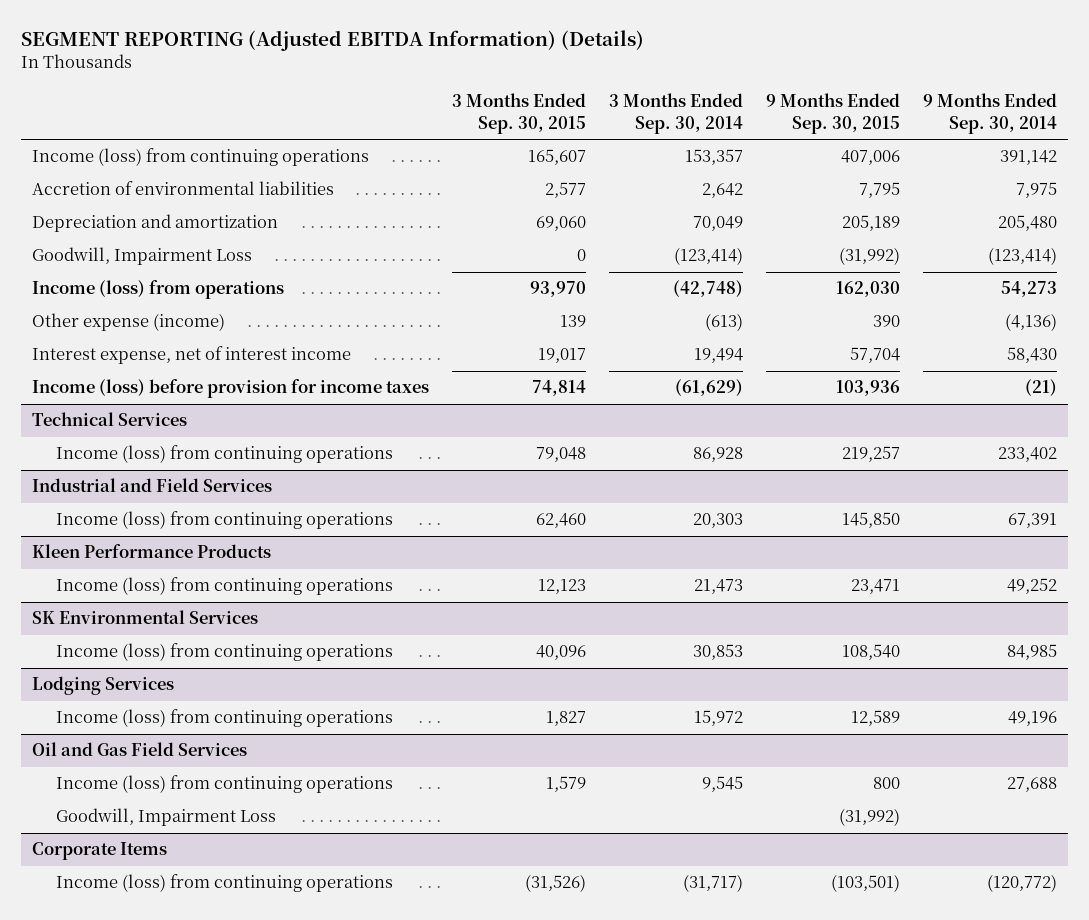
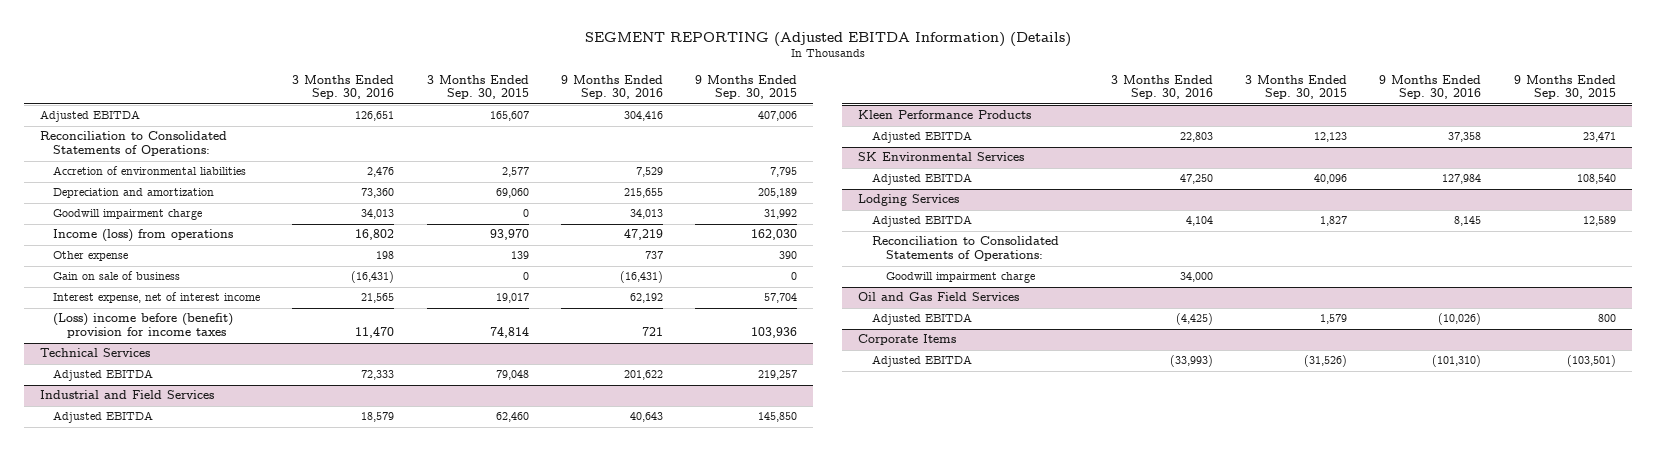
[608,93,743,134] 3 Months Ended Sep. 30, 2014 -> none
[922,93,1057,134] 9 Months Ended Sep. 30, 2014 -> none
none -> [292,74,395,100] 3 Months Ended Sep. 30, 2016
none -> [560,74,663,100] 9 Months Ended Sep. 30, 2016
[32,148,370,167] Income (loss) from continuing operations -> [39,110,140,123] Adjusted EBITDA
none -> [39,131,227,157] Reconciliation to Consolidated Statements of Operations:
[32,247,253,266] Goodwill, Impairment Loss -> [53,209,203,221] Goodwill impairment charge
[838,247,900,266] (31,992) -> [763,209,797,220] 31,992
[32,313,226,332] Other expense (income) -> [53,251,129,262] Other expense
none -> [53,271,181,281] Gain on sale of business
[32,379,430,399] Income (loss) before provision for income taxes -> [53,313,234,339] (Loss) income before (benefit) provision for income taxes
[56,445,394,464] Income (loss) from continuing operations -> [53,369,154,382] Adjusted EBITDA
[56,511,394,530] Income (loss) from continuing operations -> [53,411,154,424] Adjusted EBITDA
[56,577,394,596] Income (loss) from continuing operations -> [871,131,972,144] Adjusted EBITDA
[56,643,394,662] Income (loss) from continuing operations -> [871,173,972,186] Adjusted EBITDA
[56,709,394,728] Income (loss) from continuing operations -> [871,215,972,228] Adjusted EBITDA
none -> [871,236,1059,262] Reconciliation to Consolidated Statements of Operations:
none -> [885,272,1035,284] Goodwill impairment charge
[56,808,277,827] Goodwill, Impairment Loss -> none
[56,775,394,794] Income (loss) from continuing operations -> [871,313,972,326] Adjusted EBITDA
[56,874,394,893] Income (loss) from continuing operations -> [871,355,972,368] Adjusted EBITDA

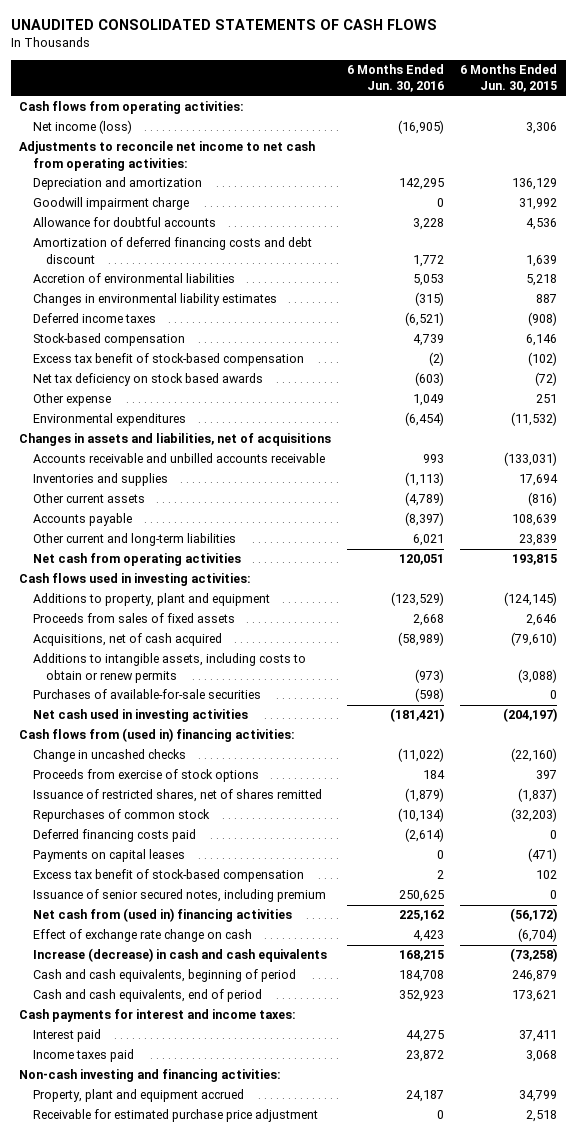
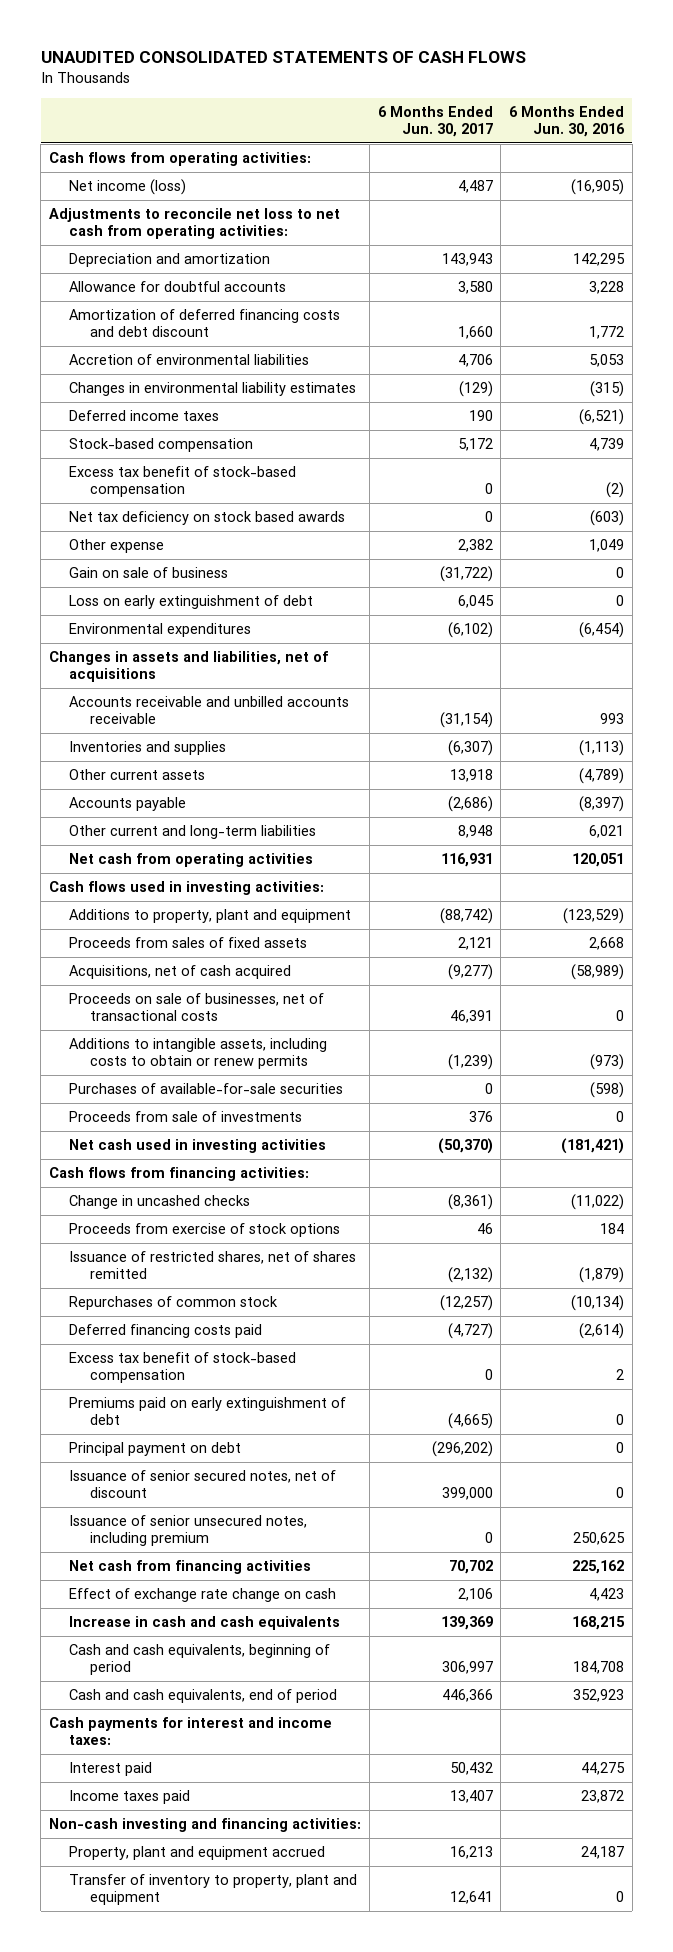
[460,63,558,93] 6 Months Ended Jun. 30, 2015 -> none
none -> [377,105,493,138] 6 Months Ended Jun. 30, 2017
[18,141,315,171] Adjustments to reconcile net income to net cash from operating activities: -> [49,208,341,240] Adjustments to reconcile net loss to net cash from operating activities:
[32,197,189,211] Goodwill impairment charge -> none
none -> [69,567,229,579] Gain on sale of business
none -> [69,595,314,610] Loss on early extinguishment of debt
none -> [69,993,325,1022] Proceeds on sale of businesses, net of transactional costs
none -> [69,1111,303,1123] Proceeds from sale of investments
[18,728,295,743] Cash flows from (used in) financing activities: -> [49,1167,310,1182] Cash flows from financing activities:
[32,849,185,863] Payments on capital leases -> none
none -> [69,1397,347,1426] Premiums paid on early extinguishment of debt
none -> [69,1442,242,1457] Principal payment on debt
none -> [69,1470,337,1499] Issuance of senior secured notes, net of discount
[32,889,326,903] Issuance of senior secured notes, including premium -> [69,1515,308,1547] Issuance of senior unsecured notes, including premium
[32,908,292,923] Net cash from (used in) financing activities -> [69,1560,312,1575] Net cash from financing activities
[32,948,327,963] Increase (decrease) in cash and cash equivalents -> [69,1616,341,1631] Increase in cash and cash equivalents
[32,1109,318,1123] Receivable for estimated purchase price adjustment -> none
none -> [69,1874,358,1906] Transfer of inventory to property, plant and equipment

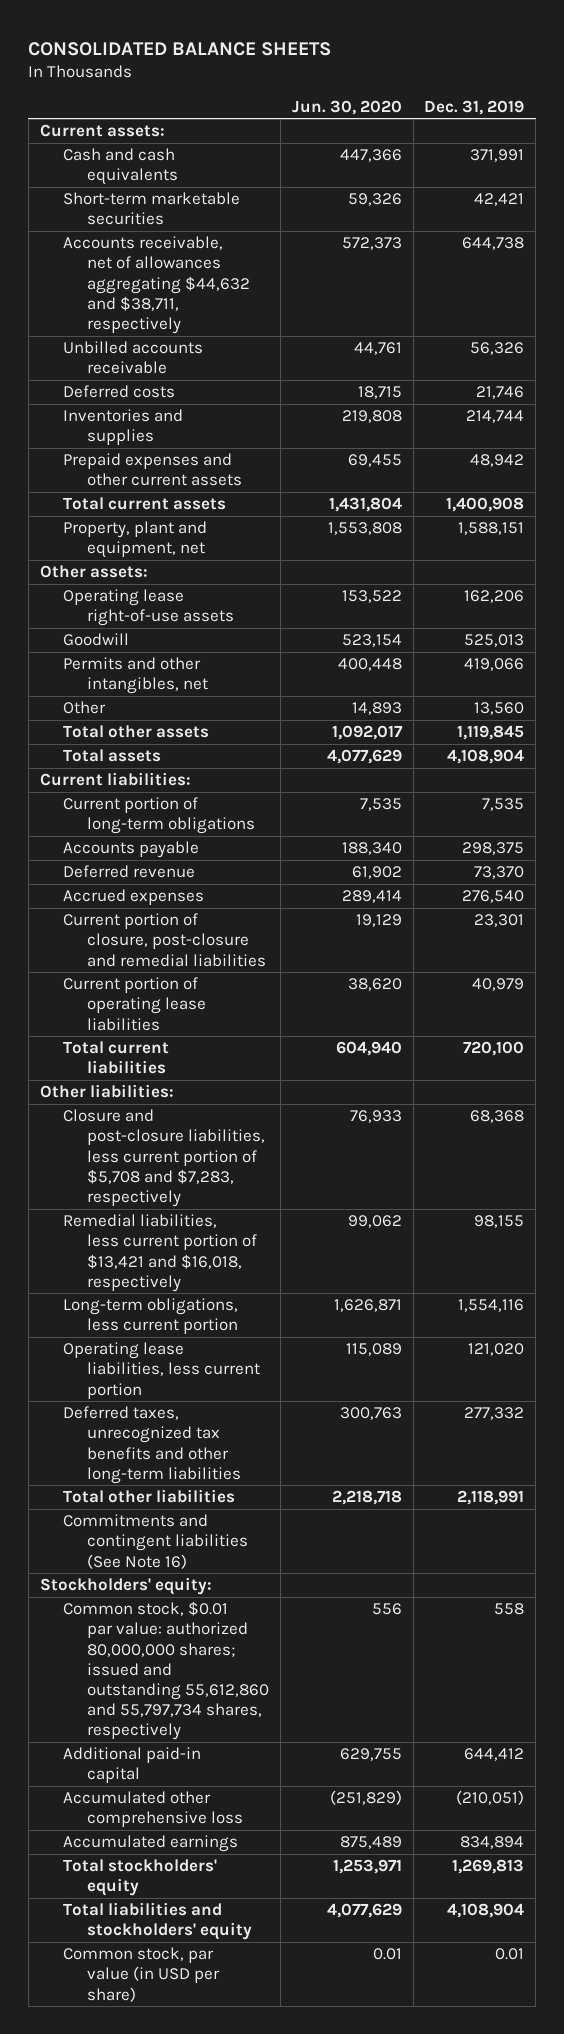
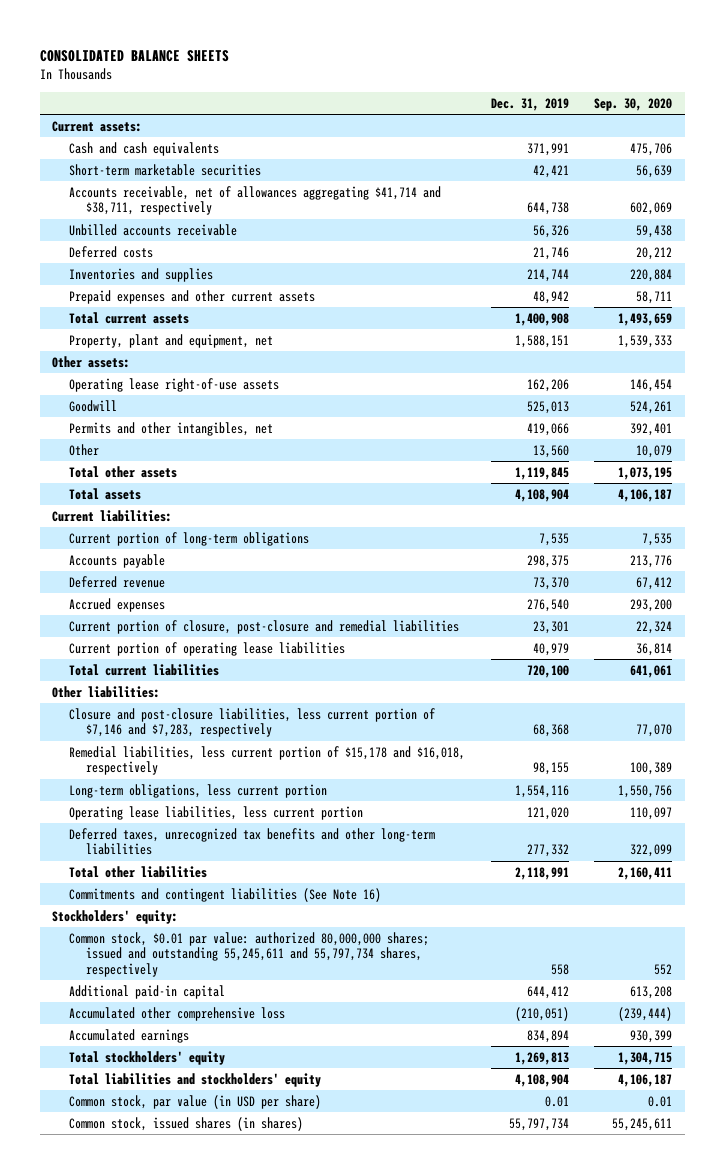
[291,99,402,115] Jun. 30, 2020 -> none
none -> [593,97,672,111] Sep. 30, 2020
[63,236,251,334] Accounts receivable, net of allowances aggregating $44,632 and $38,711, respectively -> [69,185,442,216] Accounts receivable, net of allowances aggregating $41,714 and $38,711, respectively
[63,1109,266,1207] Closure and post-closure liabilities, less current portion of $5,708 and $7,283, respectively -> [69,707,436,738] Closure and post-closure liabilities, less current portion of $7,146 and $7,283, respectively
[63,1214,258,1292] Remedial liabilities, less current portion of $13,421 and $16,018, respectively -> [69,745,466,776] Remedial liabilities, less current portion of $15,178 and $16,018, respectively
[63,1601,270,1740] Common stock, $0.01 par value: authorized 80,000,000 shares; issued and outstanding 55,612,860 and 55,797,734 shares, respectively -> [69,931,430,977] Common stock, $0.01 par value: authorized 80,000,000 shares; issued and outstanding 55,245,611 and 55,797,734 shares, respectively
none -> [69,1116,304,1131] Common stock, issued shares (in shares)

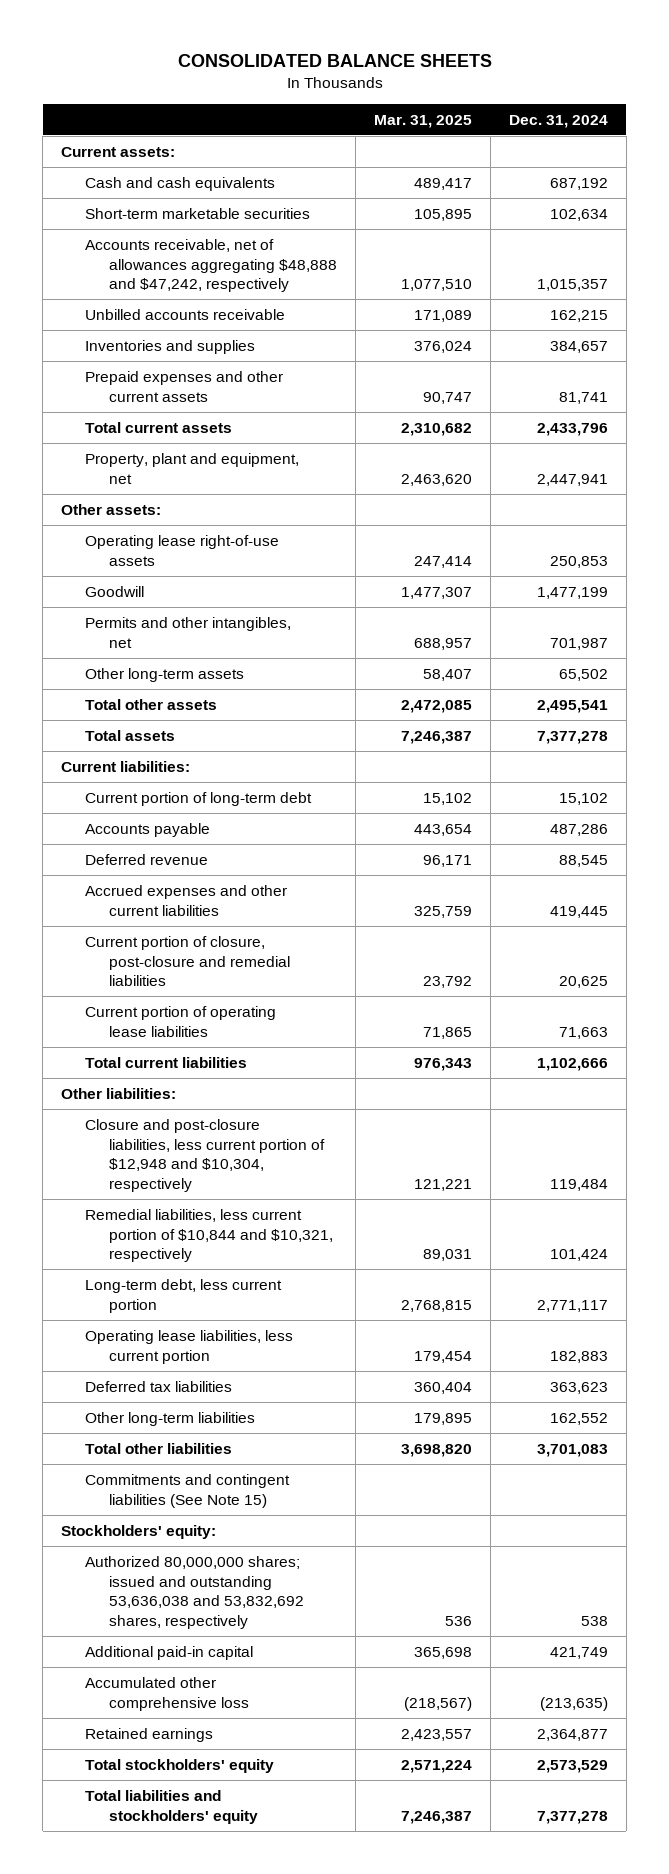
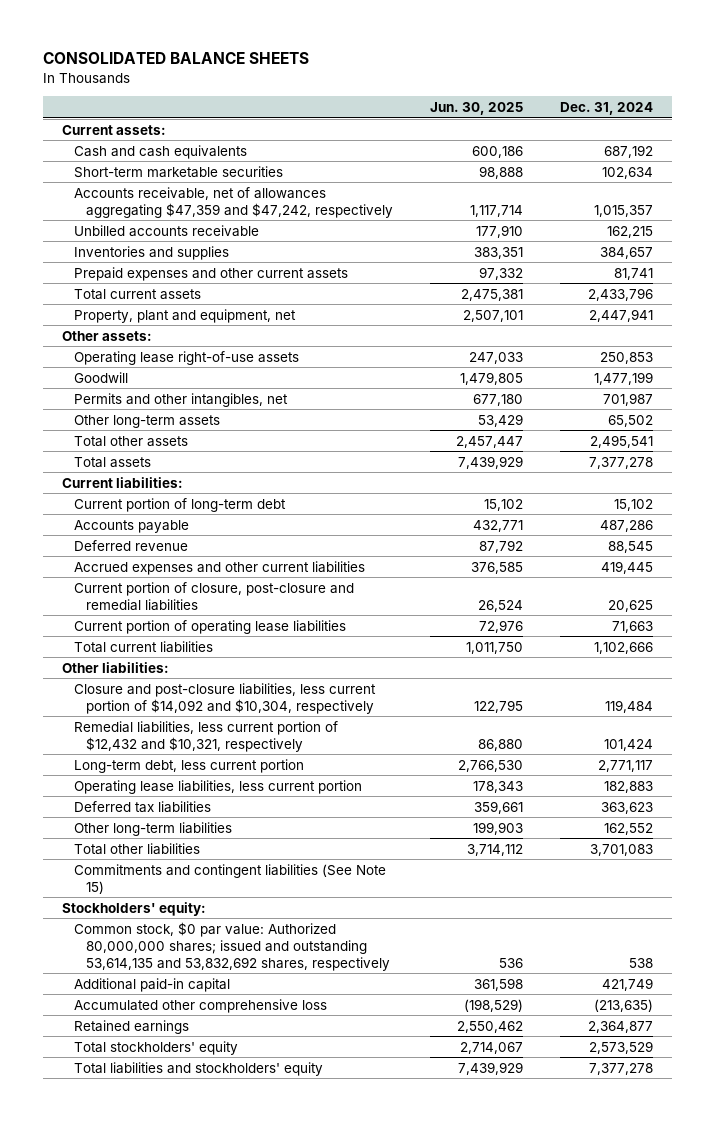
[373,114,472,128] Mar. 31, 2025 -> none
none -> [430,102,524,116] Jun. 30, 2025
[85,239,338,293] Accounts receivable, net of allowances aggregating $48,888 and $47,242, respectively -> [73,186,393,218] Accounts receivable, net of allowances aggregating $47,359 and $47,242, respectively
[85,1119,326,1192] Closure and post-closure liabilities, less current portion of $12,948 and $10,304, respectively -> [73,682,376,714] Closure and post-closure liabilities, less current portion of $14,092 and $10,304, respectively
[85,1209,334,1263] Remedial liabilities, less current portion of $10,844 and $10,321, respectively -> [73,720,338,752] Remedial liabilities, less current portion of $12,432 and $10,321, respectively
[85,1556,305,1629] Authorized 80,000,000 shares; issued and outstanding 53,636,038 and 53,832,692 shares, respectively -> [73,921,390,971] Common stock, $0 par value: Authorized 80,000,000 shares; issued and outstanding 53,614,135 and 53,832,692 shares, respectively

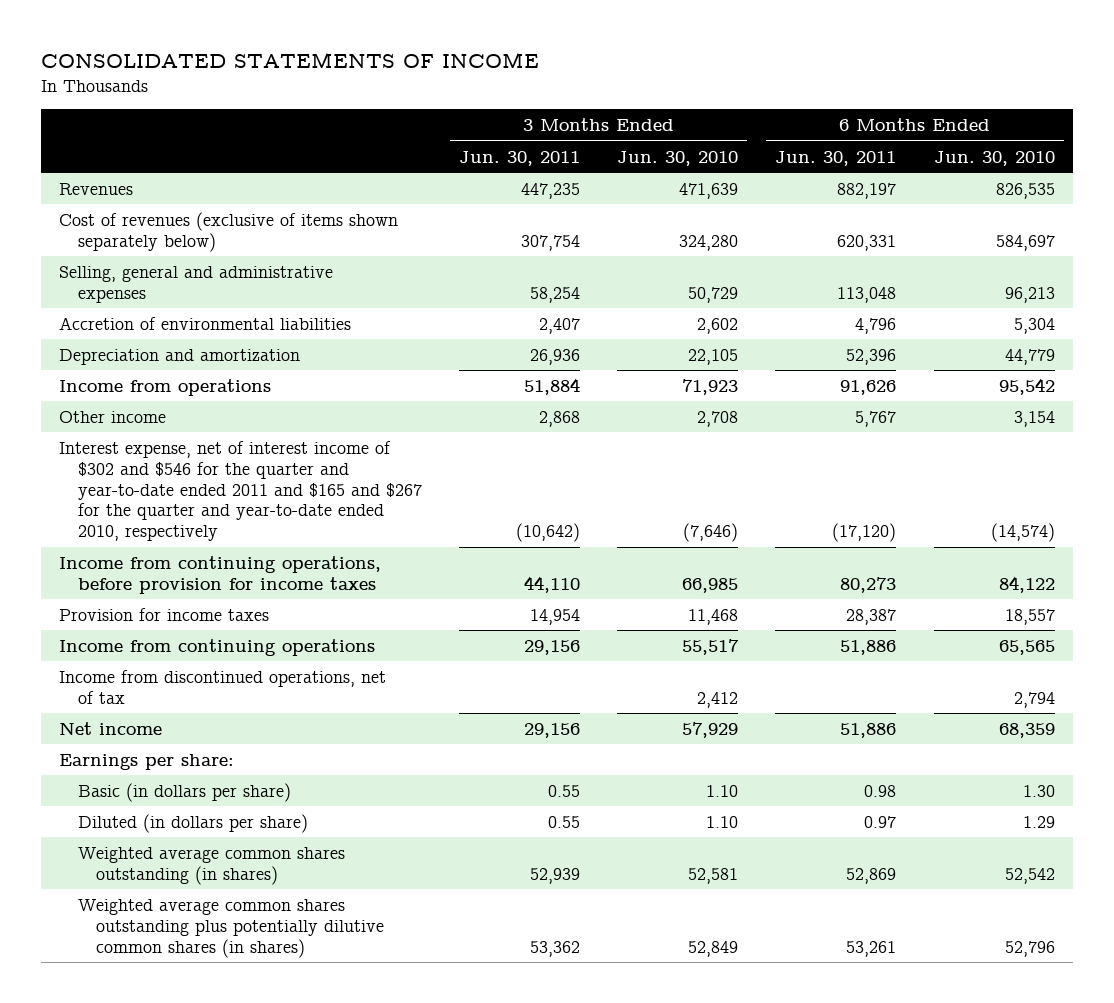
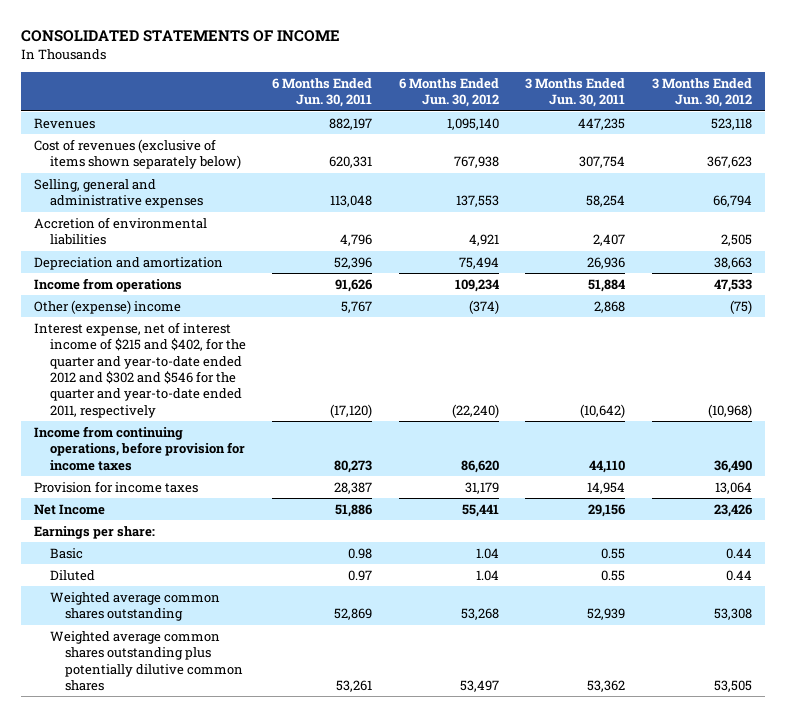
[617,150,739,166] Jun. 30, 2010 -> none
[933,150,1055,166] Jun. 30, 2010 -> none
none -> [398,77,499,108] 6 Months Ended Jun. 30, 2012
none -> [652,77,753,108] 3 Months Ended Jun. 30, 2012
[59,410,167,423] Other income -> [34,299,182,314] Other (expense) income
[59,440,422,542] Interest expense, net of interest income of $302 and $546 for the quarter and year-to-date ended 2011 and $165 and $267 for the quarter and year-to-date ended 2010, respectively -> [34,321,246,418] Interest expense, net of interest income of $215 and $402, for the quarter and year-to-date ended 2012 and $302 and $546 for the quarter and year-to-date ended 2011, respectively
[59,669,387,704] Income from discontinued operations, net of tax -> none
[59,721,163,735] Net income -> none
[59,638,376,656] Income from continuing operations -> [34,503,106,515] Net Income
[77,782,291,802] Basic (in dollars per share) -> [49,547,83,559] Basic
[77,813,308,833] Diluted (in dollars per share) -> [49,569,95,581] Diluted
[77,846,345,885] Weighted average common shares outstanding (in shares) -> [49,591,220,622] Weighted average common shares outstanding
[77,898,385,958] Weighted average common shares outstanding plus potentially dilutive common shares (in shares) -> [49,630,243,691] Weighted average common shares outstanding plus potentially dilutive common shares

